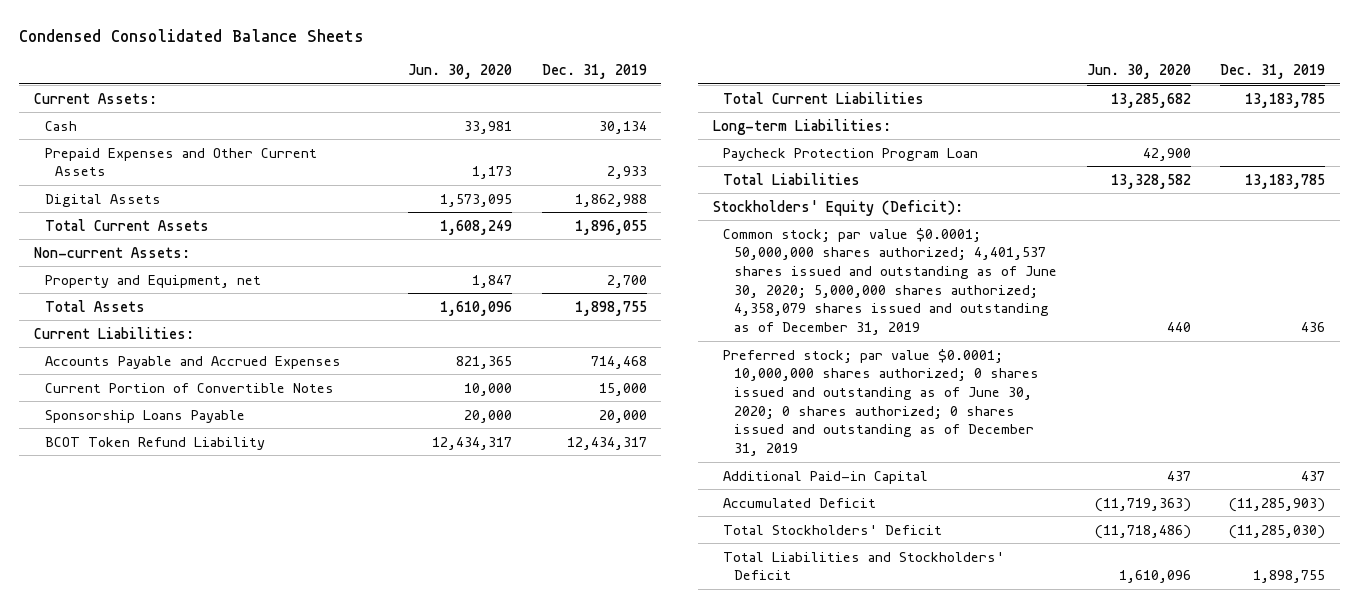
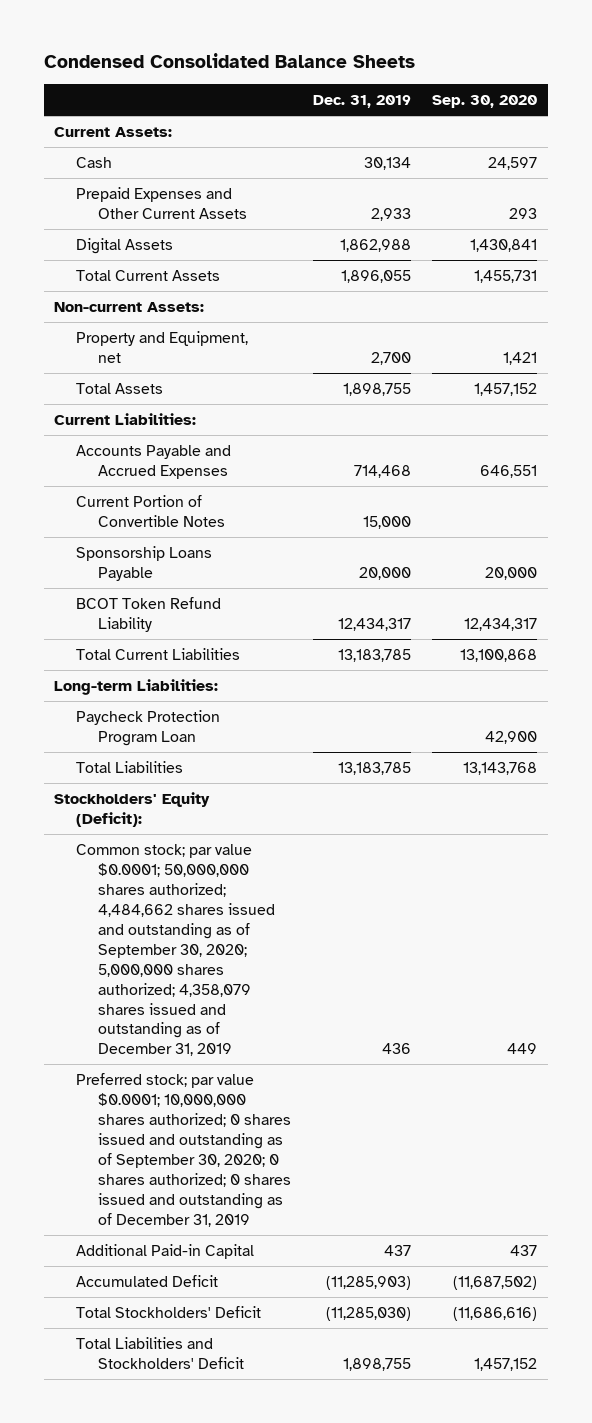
[407,63,512,79] Jun. 30, 2020 -> none
none -> [432,95,538,109] Sep. 30, 2020
[723,227,1058,335] Common stock; par value $0.0001; 50,000,000 shares authorized; 4,401,537 shares issued and outstanding as of June 30, 2020; 5,000,000 shares authorized; 4,358,079 shares issued and outstanding as of December 31, 2019 -> [76,843,276,1057] Common stock; par value $0.0001; 50,000,000 shares authorized; 4,484,662 shares issued and outstanding as of September 30, 2020; 5,000,000 shares authorized; 4,358,079 shares issued and outstanding as of December 31, 2019
[723,348,1040,456] Preferred stock; par value $0.0001; 10,000,000 shares authorized; 0 shares issued and outstanding as of June 30, 2020; 0 shares authorized; 0 shares issued and outstanding as of December 31, 2019 -> [76,1072,292,1227] Preferred stock; par value $0.0001; 10,000,000 shares authorized; 0 shares issued and outstanding as of September 30, 2020; 0 shares authorized; 0 shares issued and outstanding as of December 31, 2019

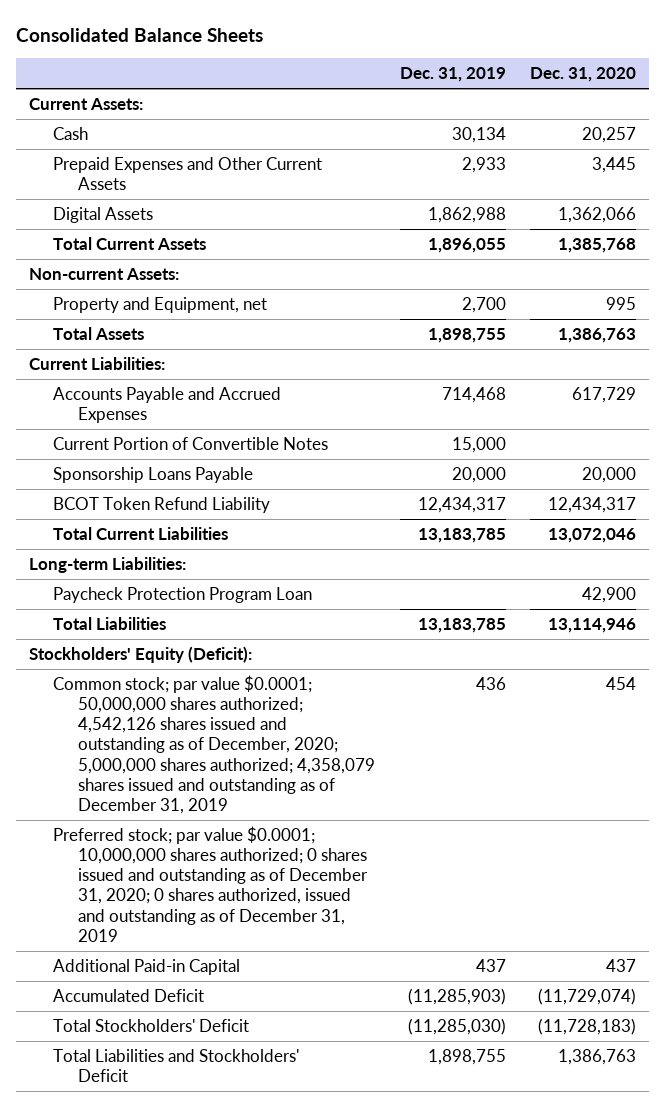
[43,53,415,69] Condensed Consolidated Balance Sheets -> [16,27,264,42] Consolidated Balance Sheets
[432,95,538,109] Sep. 30, 2020 -> none
none -> [530,66,637,82] Dec. 31, 2020
[76,843,276,1057] Common stock; par value $0.0001; 50,000,000 shares authorized; 4,484,662 shares issued and outstanding as of September 30, 2020; 5,000,000 shares authorized; 4,358,079 shares issued and outstanding as of December 31, 2019 -> [53,674,376,814] Common stock; par value $0.0001; 50,000,000 shares authorized; 4,542,126 shares issued and outstanding as of December, 2020; 5,000,000 shares authorized; 4,358,079 shares issued and outstanding as of December 31, 2019
[76,1072,292,1227] Preferred stock; par value $0.0001; 10,000,000 shares authorized; 0 shares issued and outstanding as of September 30, 2020; 0 shares authorized; 0 shares issued and outstanding as of December 31, 2019 -> [53,825,369,942] Preferred stock; par value $0.0001; 10,000,000 shares authorized; 0 shares issued and outstanding as of December 31, 2020; 0 shares authorized, issued and outstanding as of December 31, 2019

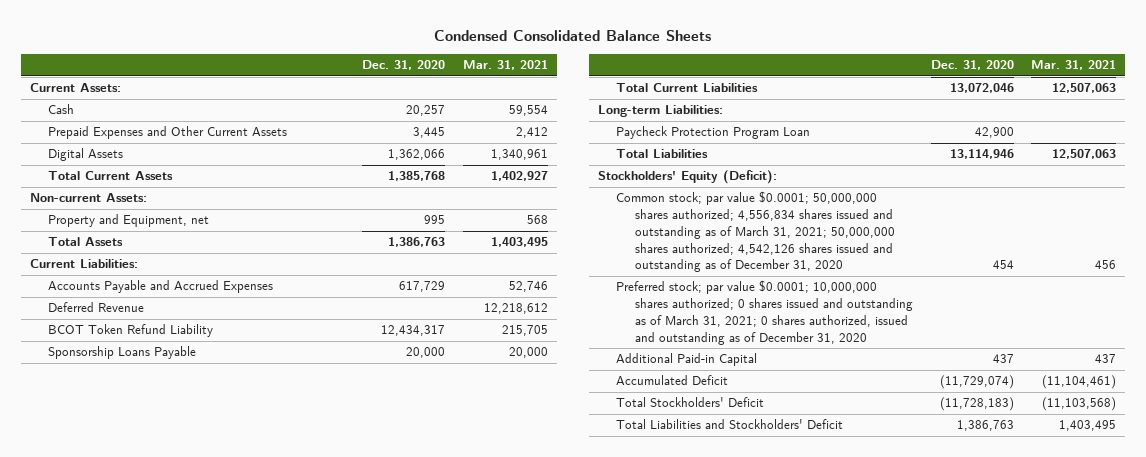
[16,27,264,42] Consolidated Balance Sheets -> [433,29,711,41] Condensed Consolidated Balance Sheets
[399,66,506,82] Dec. 31, 2019 -> none
none -> [462,60,548,71] Mar. 31, 2021
[53,436,329,450] Current Portion of Convertible Notes -> none
none -> [48,302,145,313] Deferred Revenue
[53,466,254,483] Sponsorship Loans Payable -> [48,346,197,360] Sponsorship Loans Payable
[53,674,376,814] Common stock; par value $0.0001; 50,000,000 shares authorized; 4,542,126 shares issued and outstanding as of December, 2020; 5,000,000 shares authorized; 4,358,079 shares issued and outstanding as of December 31, 2019 -> [616,191,895,273] Common stock; par value $0.0001; 50,000,000 shares authorized; 4,556,834 shares issued and outstanding as of March 31, 2021; 50,000,000 shares authorized; 4,542,126 shares issued and outstanding as of December 31, 2020
[53,825,369,942] Preferred stock; par value $0.0001; 10,000,000 shares authorized; 0 shares issued and outstanding as of December 31, 2020; 0 shares authorized, issued and outstanding as of December 31, 2019 -> [616,280,913,345] Preferred stock; par value $0.0001; 10,000,000 shares authorized; 0 shares issued and outstanding as of March 31, 2021; 0 shares authorized, issued and outstanding as of December 31, 2020

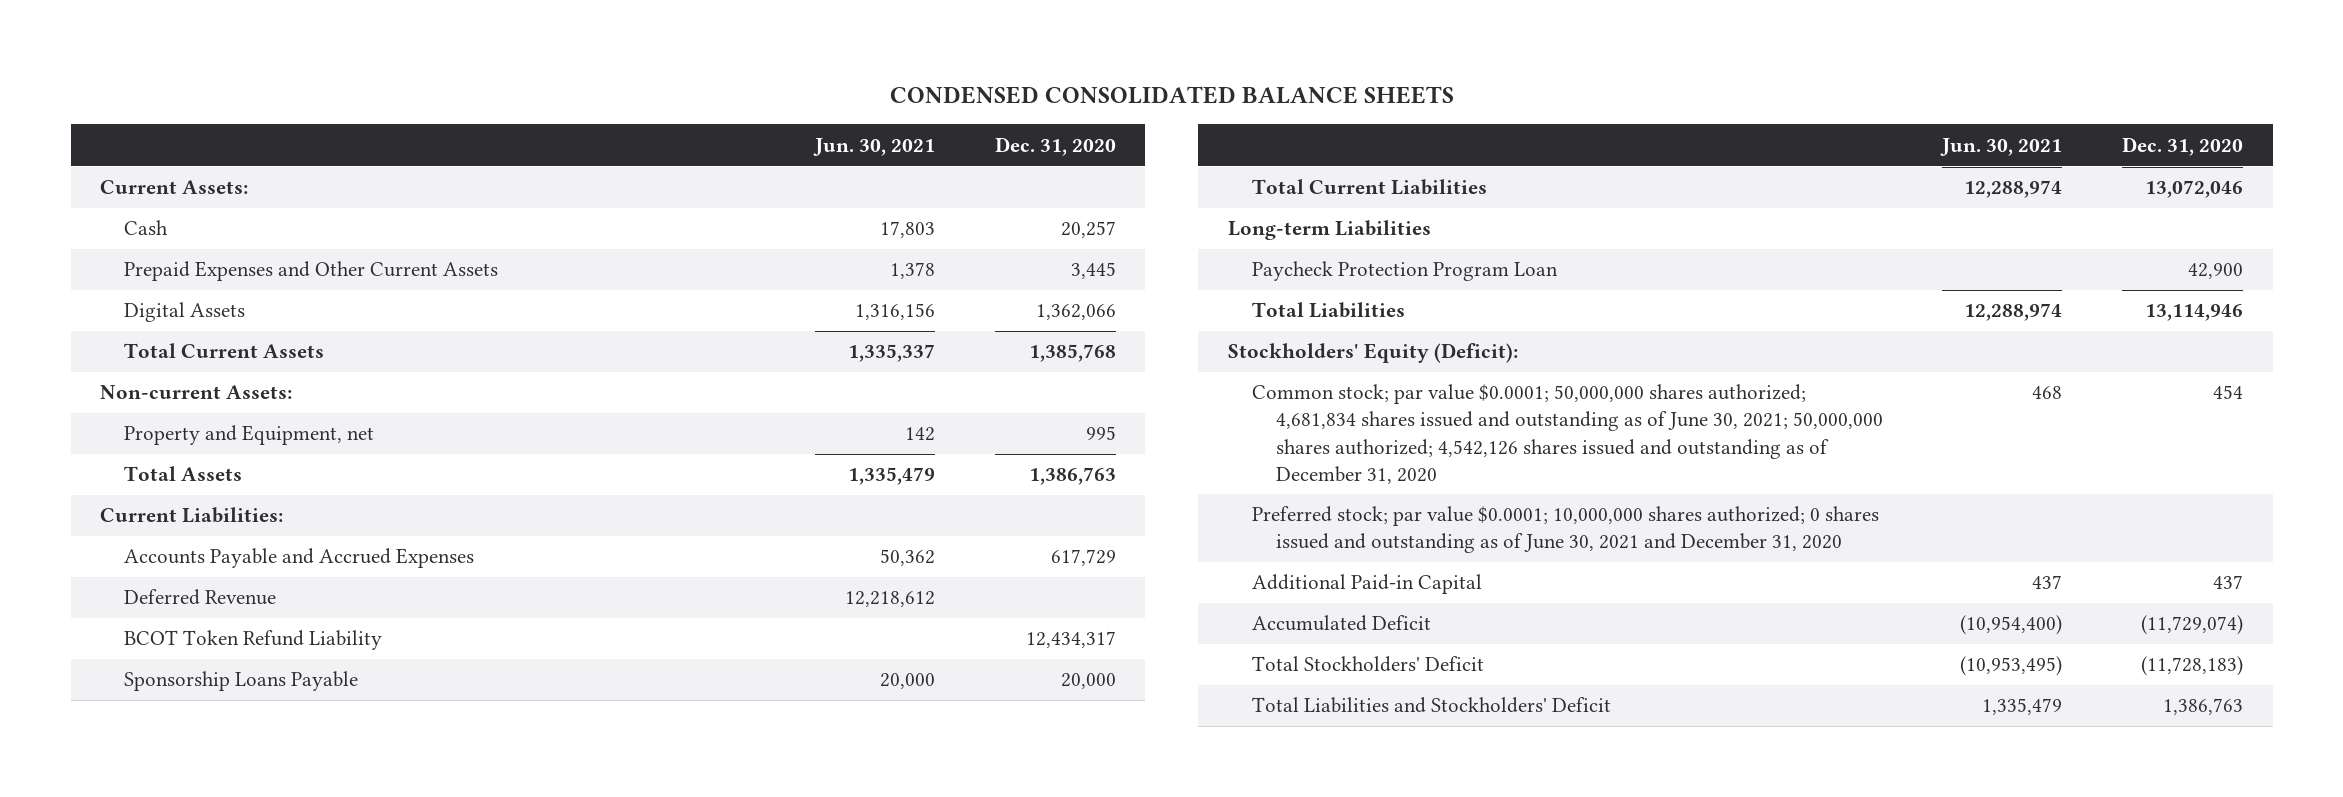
[433,29,711,41] Condensed Consolidated Balance Sheets -> [889,86,1454,105] CONDENSED CONSOLIDATED BALANCE SHEETS
[462,60,548,71] Mar. 31, 2021 -> none
none -> [812,137,935,156] Jun. 30, 2021
[597,105,723,118] Long-term Liabilities: -> [1227,220,1431,241] Long-term Liabilities
[616,191,895,273] Common stock; par value $0.0001; 50,000,000 shares authorized; 4,556,834 shares issued and outstanding as of March 31, 2021; 50,000,000 shares authorized; 4,542,126 shares issued and outstanding as of December 31, 2020 -> [1251,384,1883,484] Common stock; par value $0.0001; 50,000,000 shares authorized; 4,681,834 shares issued and outstanding as of June 30, 2021; 50,000,000 shares authorized; 4,542,126 shares issued and outstanding as of December 31, 2020
[616,280,913,345] Preferred stock; par value $0.0001; 10,000,000 shares authorized; 0 shares issued and outstanding as of March 31, 2021; 0 shares authorized, issued and outstanding as of December 31, 2020 -> [1251,506,1879,554] Preferred stock; par value $0.0001; 10,000,000 shares authorized; 0 shares issued and outstanding as of June 30, 2021 and December 31, 2020

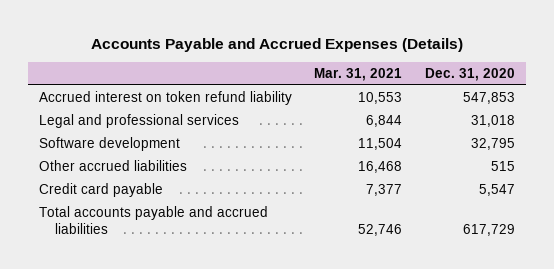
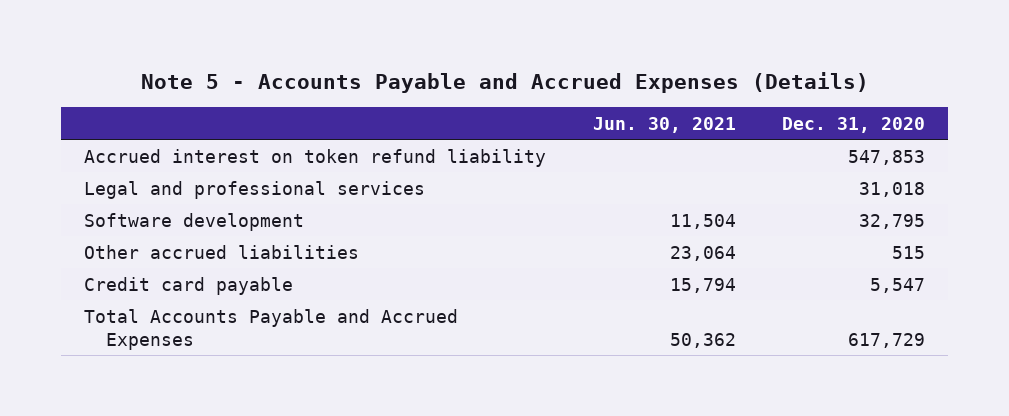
[90,37,463,52] Accounts Payable and Accrued Expenses (Details) -> [140,72,869,94] Note 5 - Accounts Payable and Accrued Expenses (Details)
[314,67,403,81] Mar. 31, 2021 -> none
none -> [592,117,736,134] Jun. 30, 2021
[39,205,269,234] Total accounts payable and accrued liabilities -> [84,308,459,350] Total Accounts Payable and Accrued Expenses

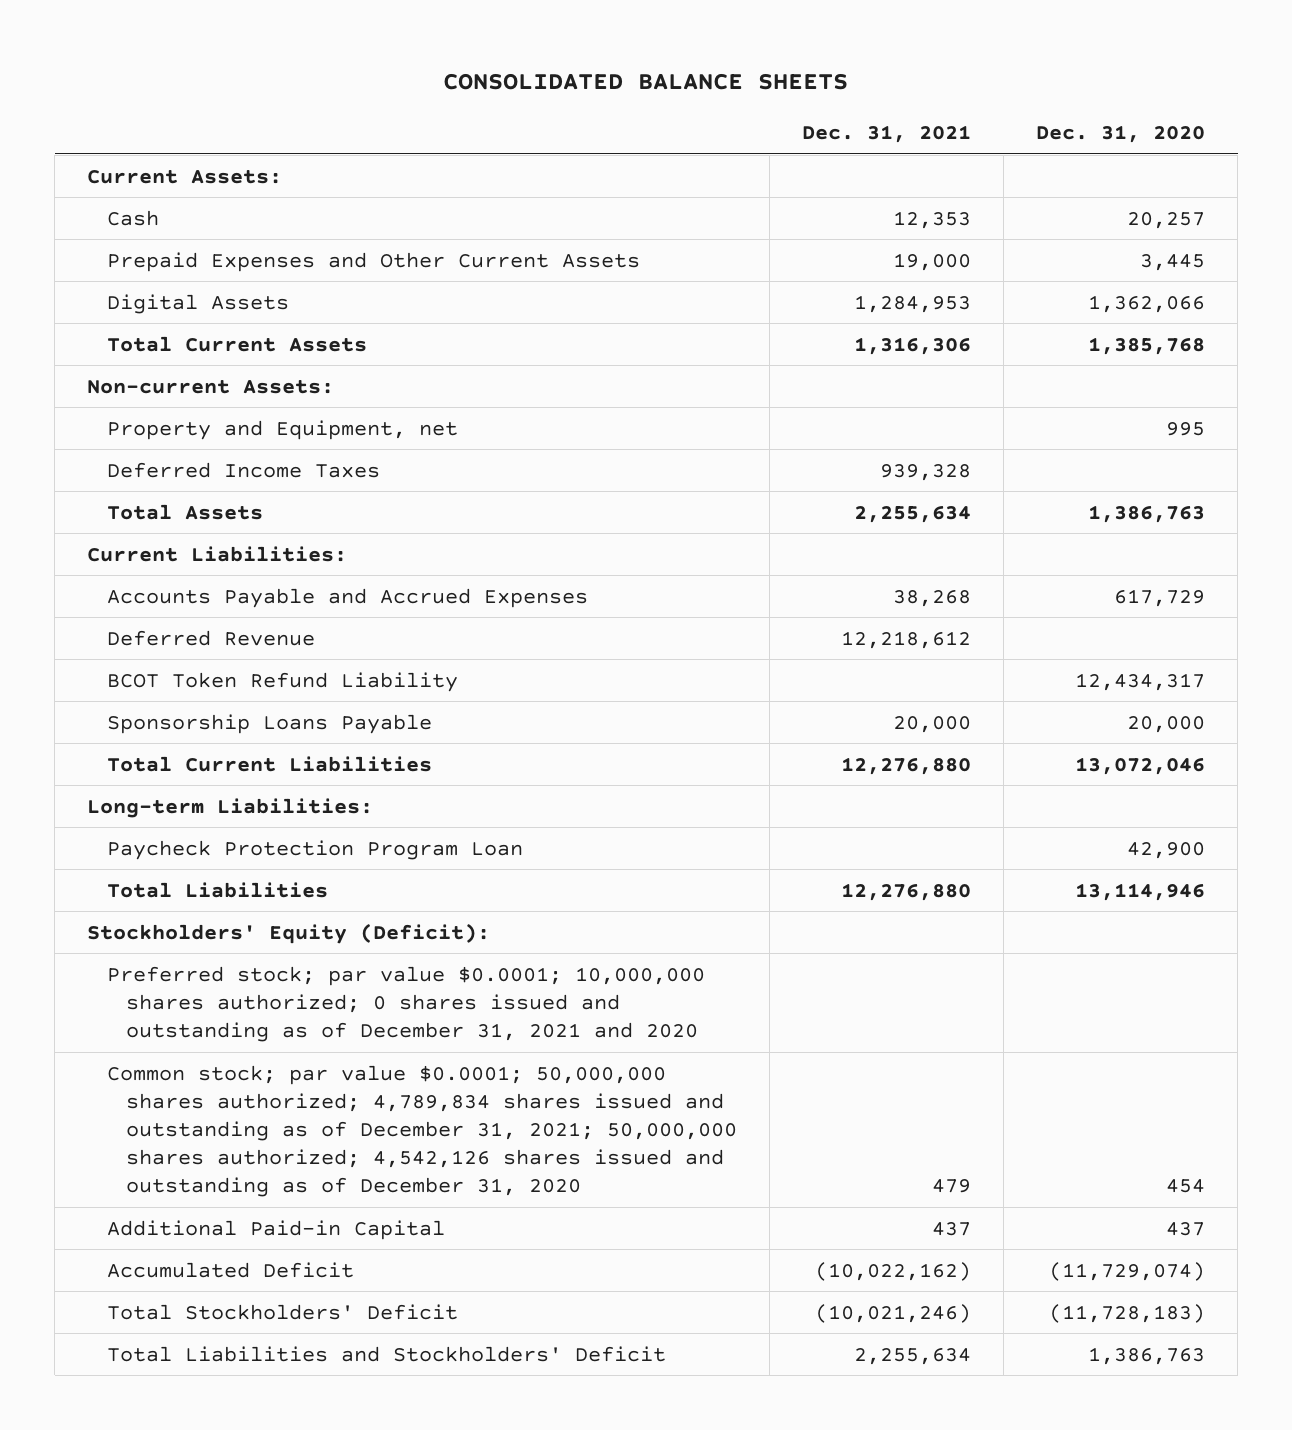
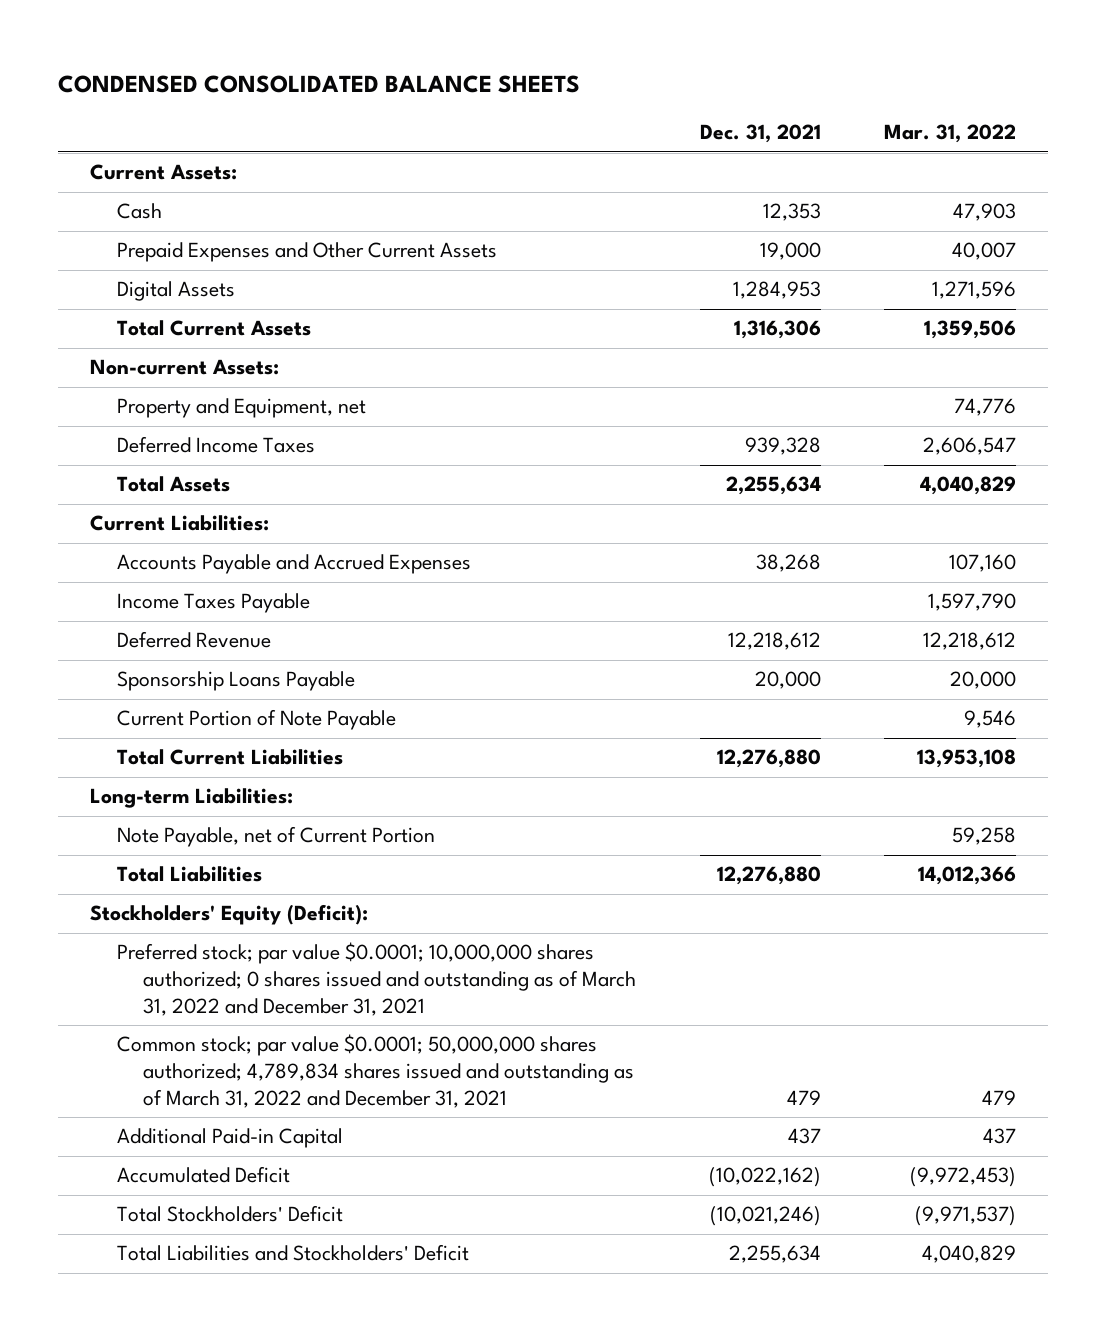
[443,72,849,90] CONSOLIDATED BALANCE SHEETS -> [58,74,581,93] CONDENSED CONSOLIDATED BALANCE SHEETS
[1036,124,1206,143] Dec. 31, 2020 -> none
none -> [884,124,1017,144] Mar. 31, 2022
none -> [116,593,310,614] Income Taxes Payable
[106,671,458,692] BCOT Token Refund Liability -> none
none -> [116,709,396,731] Current Portion of Note Payable
[106,839,523,860] Paycheck Protection Program Loan -> none
none -> [116,826,435,848] Note Payable, net of Current Portion
[106,965,705,1043] Preferred stock; par value $0.0001; 10,000,000 shares authorized; 0 shares issued and outstanding as of December 31, 2021 and 2020 -> [116,942,637,1016] Preferred stock; par value $0.0001; 10,000,000 shares authorized; 0 shares issued and outstanding as of March 31, 2022 and December 31, 2021
[106,1064,737,1198] Common stock; par value $0.0001; 50,000,000 shares authorized; 4,789,834 shares issued and outstanding as of December 31, 2021; 50,000,000 shares authorized; 4,542,126 shares issued and outstanding as of December 31, 2020 -> [116,1034,635,1108] Common stock; par value $0.0001; 50,000,000 shares authorized; 4,789,834 shares issued and outstanding as of March 31, 2022 and December 31, 2021

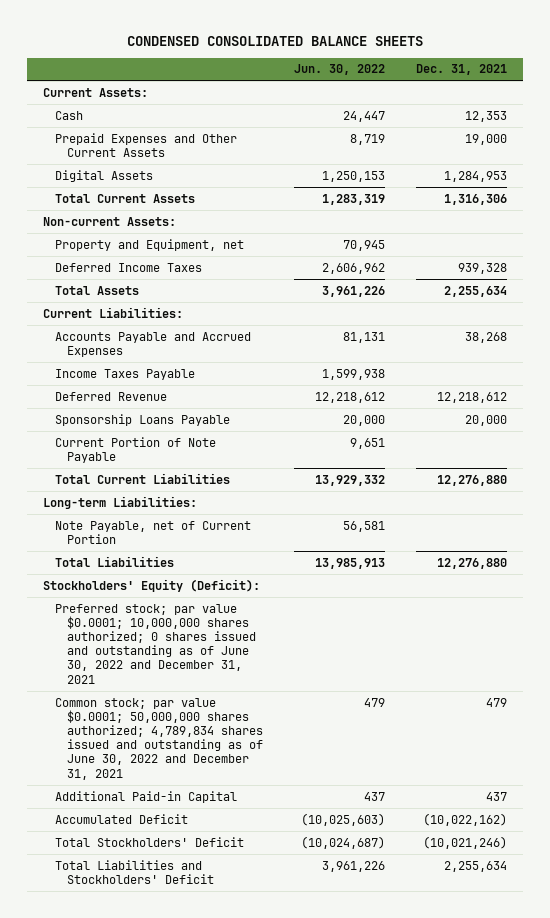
[884,124,1017,144] Mar. 31, 2022 -> none
none -> [294,64,386,76] Jun. 30, 2022
[116,942,637,1016] Preferred stock; par value $0.0001; 10,000,000 shares authorized; 0 shares issued and outstanding as of March 31, 2022 and December 31, 2021 -> [54,603,256,684] Preferred stock; par value $0.0001; 10,000,000 shares authorized; 0 shares issued and outstanding as of June 30, 2022 and December 31, 2021
[116,1034,635,1108] Common stock; par value $0.0001; 50,000,000 shares authorized; 4,789,834 shares issued and outstanding as of March 31, 2022 and December 31, 2021 -> [54,697,263,780] Common stock; par value $0.0001; 50,000,000 shares authorized; 4,789,834 shares issued and outstanding as of June 30, 2022 and December 31, 2021

